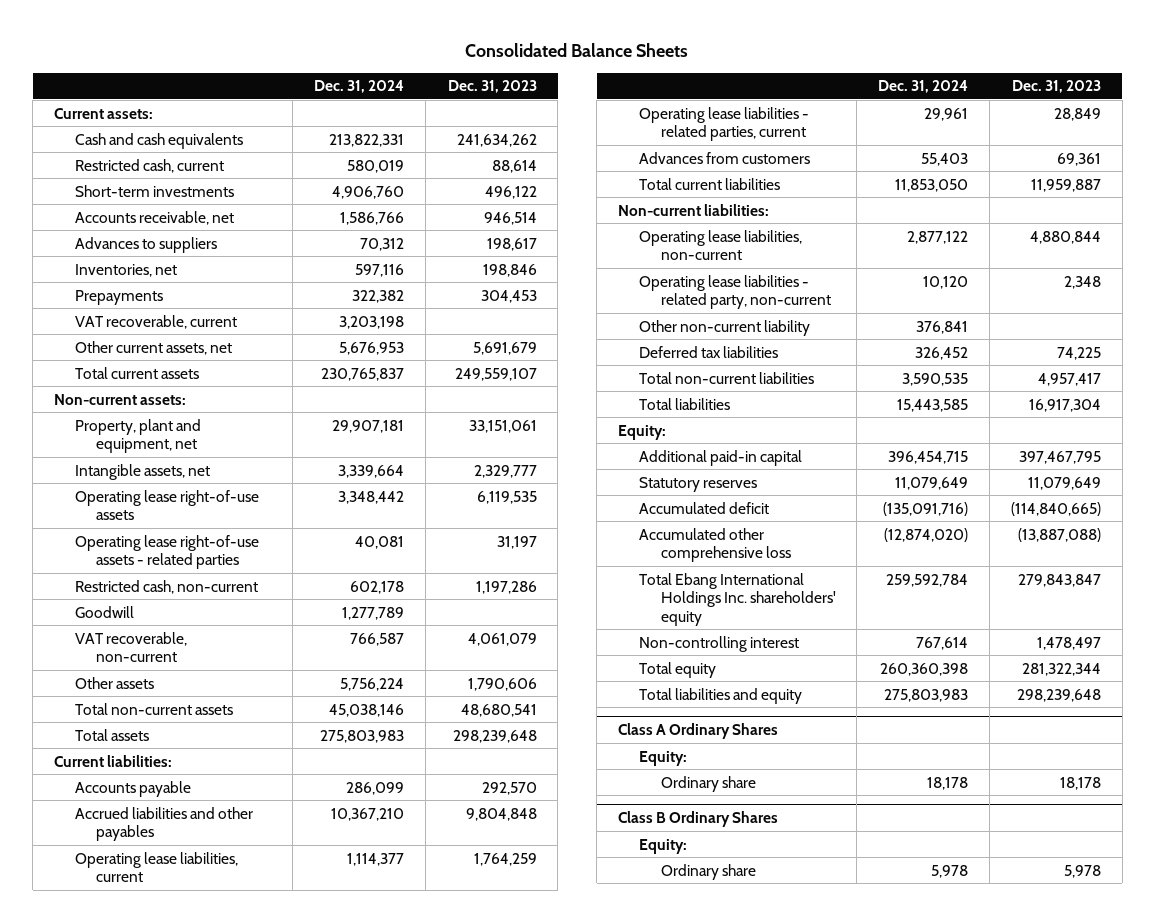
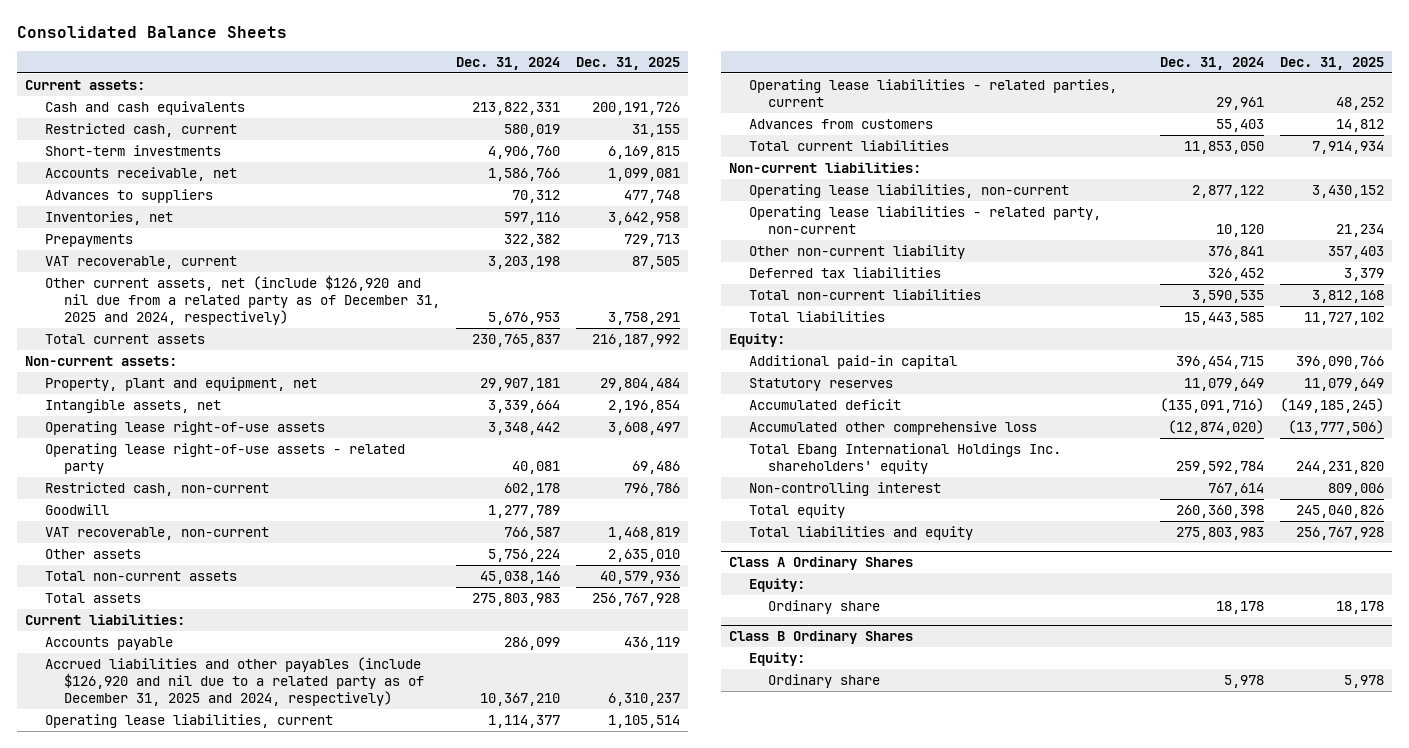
[447,80,537,94] Dec. 31, 2023 -> none
none -> [575,56,680,70] Dec. 31, 2025
[75,340,233,355] Other current assets, net -> [44,274,441,325] Other current assets, net (include $126,920 and nil due from a related party as of December 31, 2025 and 2024, respectively)
[75,534,260,570] Operating lease right-of-use assets - related parties -> [44,442,405,474] Operating lease right-of-use assets - related party
[75,806,254,842] Accrued liabilities and other payables -> [44,656,425,706] Accrued liabilities and other payables (include $126,920 and nil due to a related party as of December 31, 2025 and 2024, respectively)

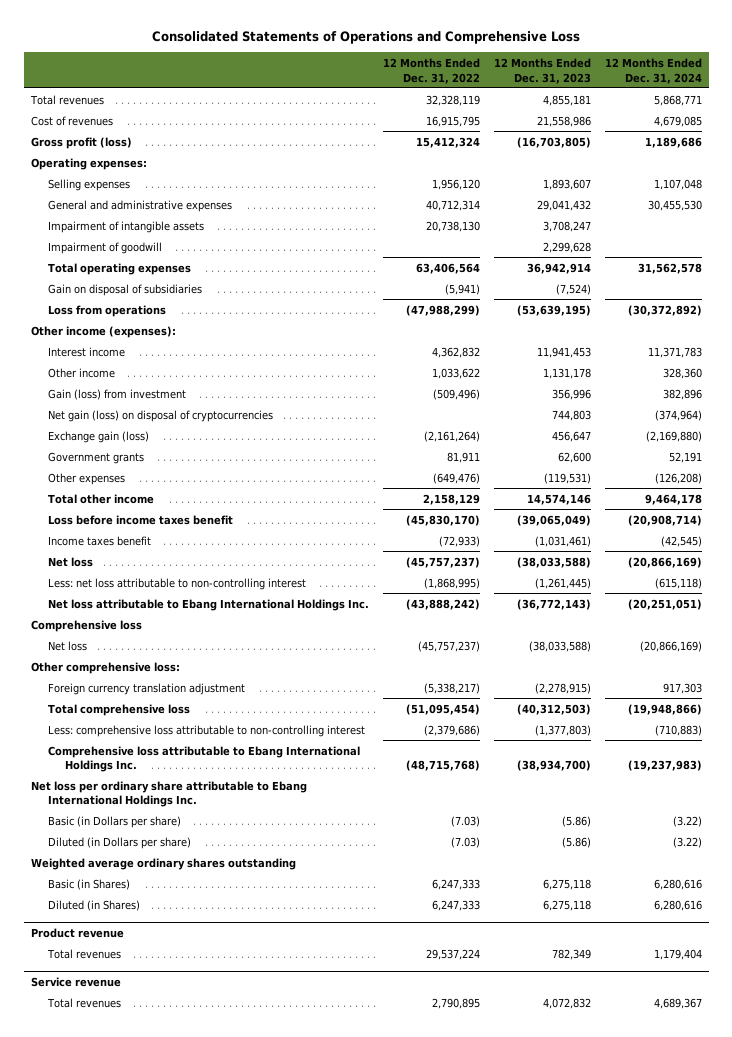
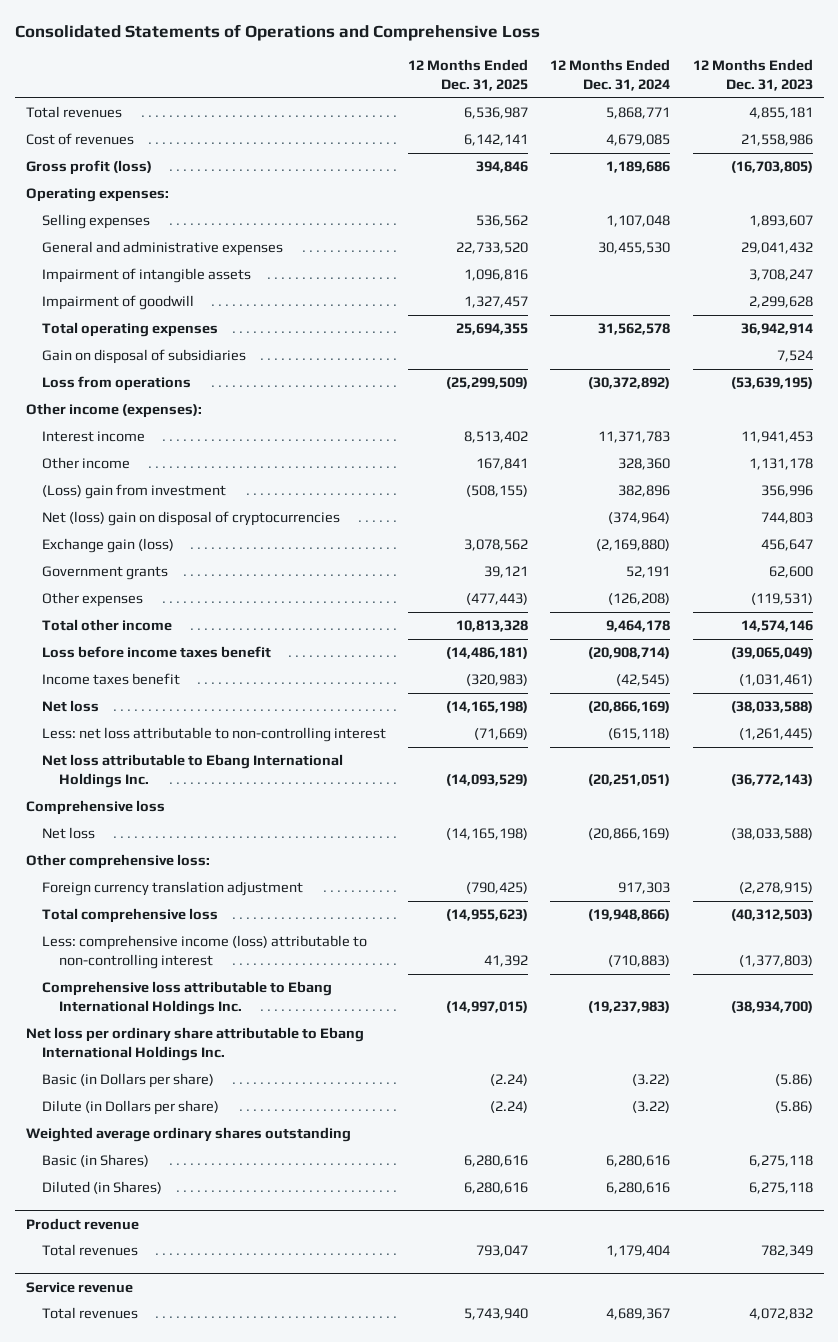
[382,58,480,84] 12 Months Ended Dec. 31, 2022 -> none
none -> [408,59,529,92] 12 Months Ended Dec. 31, 2025
[555,283,591,295] (7,524) -> [776,350,813,363] 7,524
[47,388,186,400] Gain (loss) from investment -> [42,484,227,500] (Loss) gain from investment
[47,409,273,422] Net gain (loss) on disposal of cryptocurrencies -> [42,511,341,527] Net (loss) gain on disposal of cryptocurrencies
[47,724,365,737] Less: comprehensive loss attributable to non-controlling interest -> [42,935,368,970] Less: comprehensive income (loss) attributable to non-controlling interest
[47,836,191,849] Diluted (in Dollars per share) -> [42,1100,220,1116] Dilute (in Dollars per share)

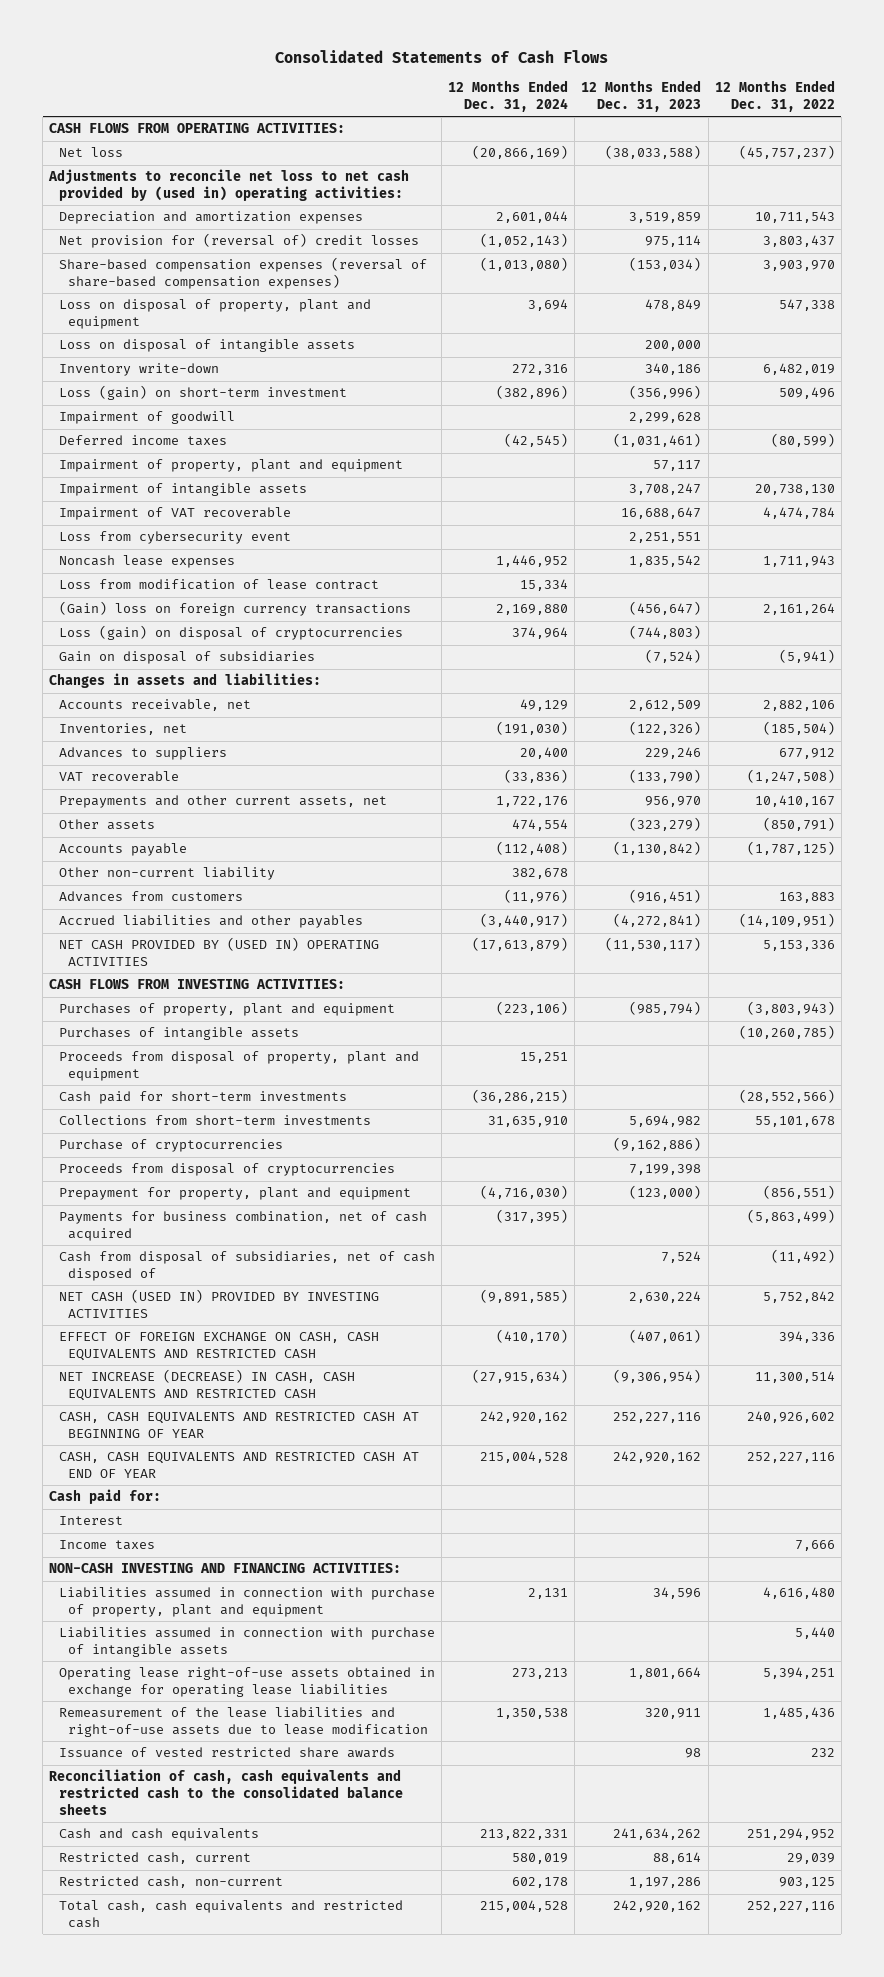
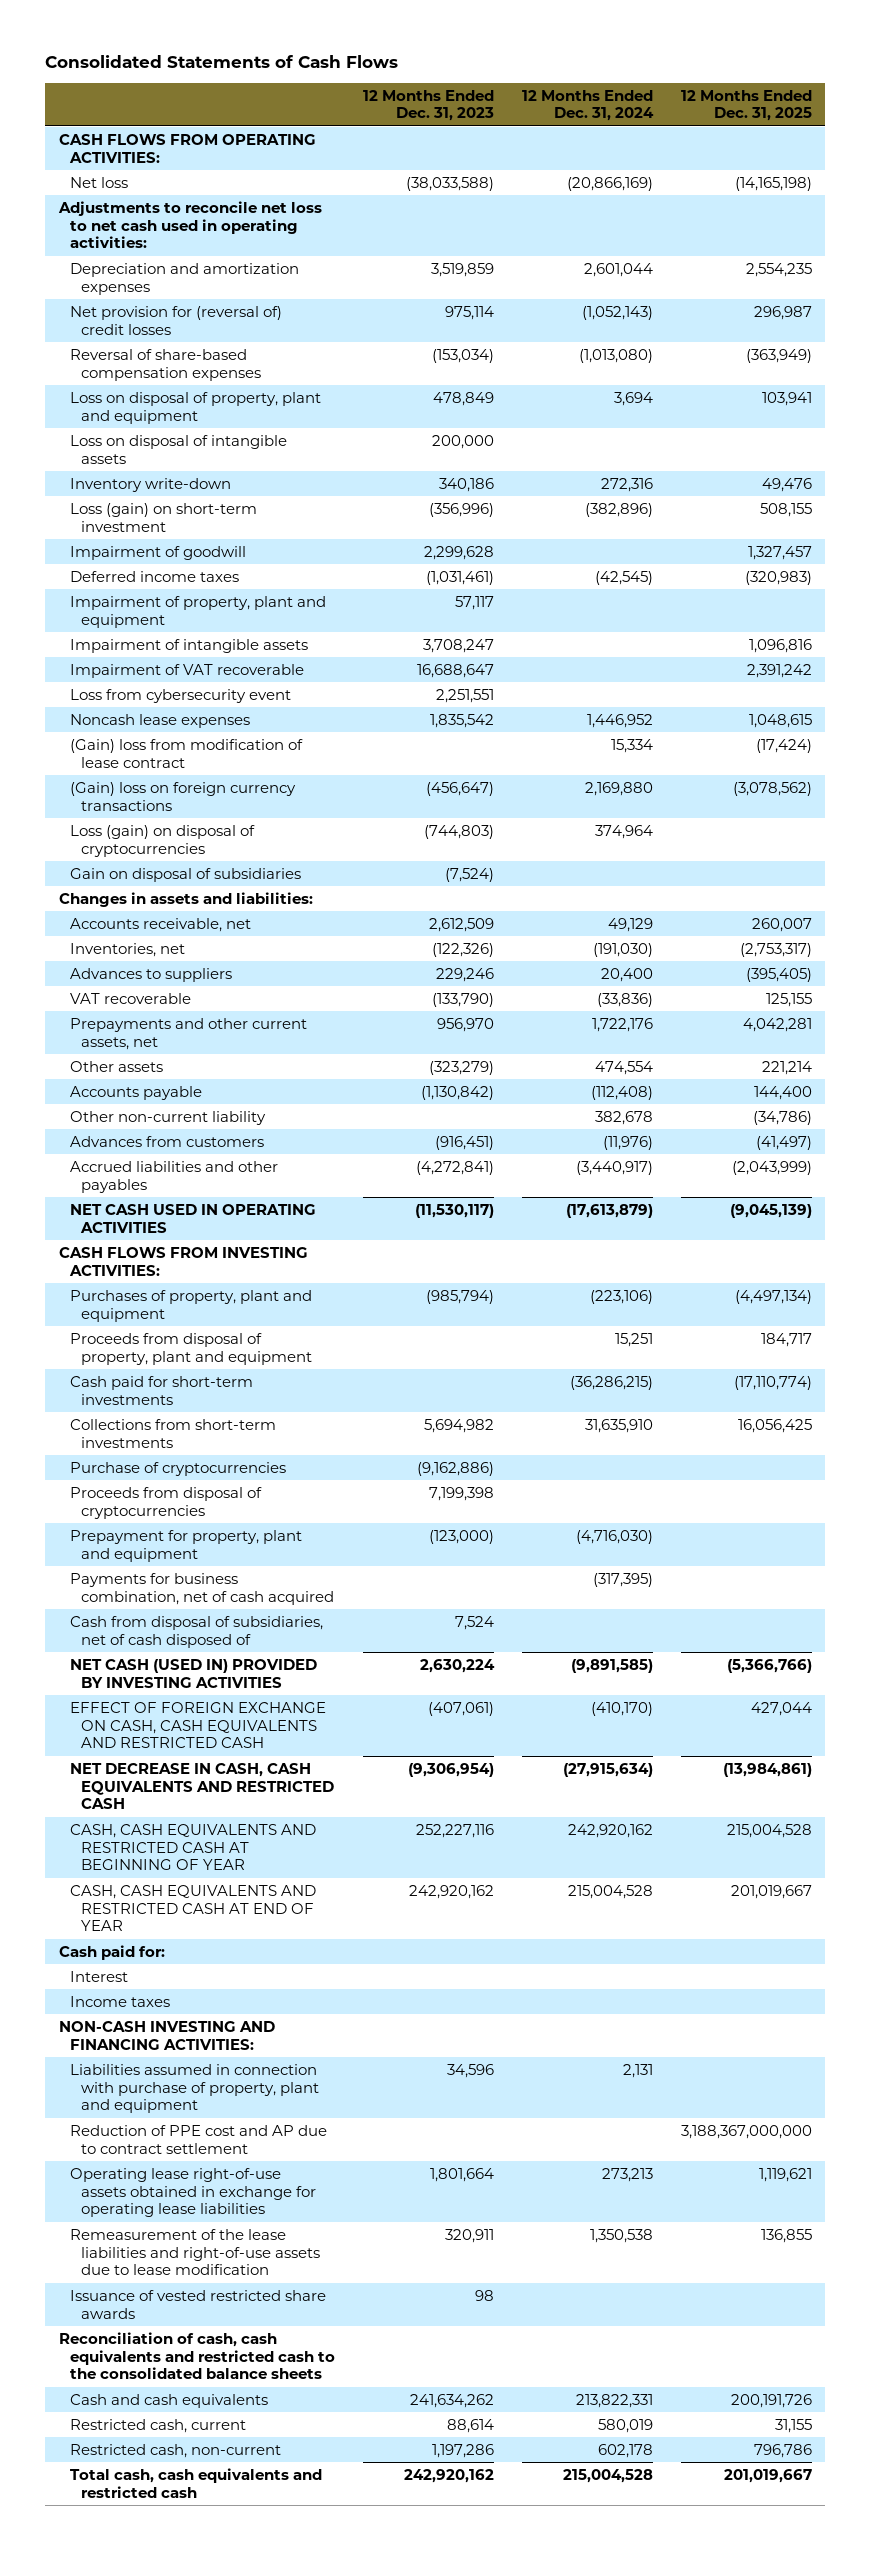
[714,80,835,113] 12 Months Ended Dec. 31, 2022 -> none
none -> [680,89,812,122] 12 Months Ended Dec. 31, 2025
[48,169,410,202] Adjustments to reconcile net loss to net cash provided by (used in) operating activities: -> [57,200,322,249] Adjustments to reconcile net loss to net cash used in operating activities:
[58,257,427,290] Share-based compensation expenses (reversal of share-based compensation expenses) -> [69,348,262,381] Reversal of share-based compensation expenses
[58,579,379,591] Loss from modification of lease contract -> [69,738,303,768] (Gain) loss from modification of lease contract
[58,937,379,967] NET CASH PROVIDED BY (USED IN) OPERATING ACTIVITIES -> [69,1203,316,1233] NET CASH USED IN OPERATING ACTIVITIES
[58,1027,299,1041] Purchases of intangible assets -> none
[58,1369,355,1402] NET INCREASE (DECREASE) IN CASH, CASH EQUIVALENTS AND RESTRICTED CASH -> [69,1762,335,1810] NET DECREASE IN CASH, CASH EQUIVALENTS AND RESTRICTED CASH
[58,1627,435,1658] Liabilities assumed in connection with purchase of intangible assets -> none
none -> [69,2124,327,2154] Reduction of PPE cost and AP due to contract settlement

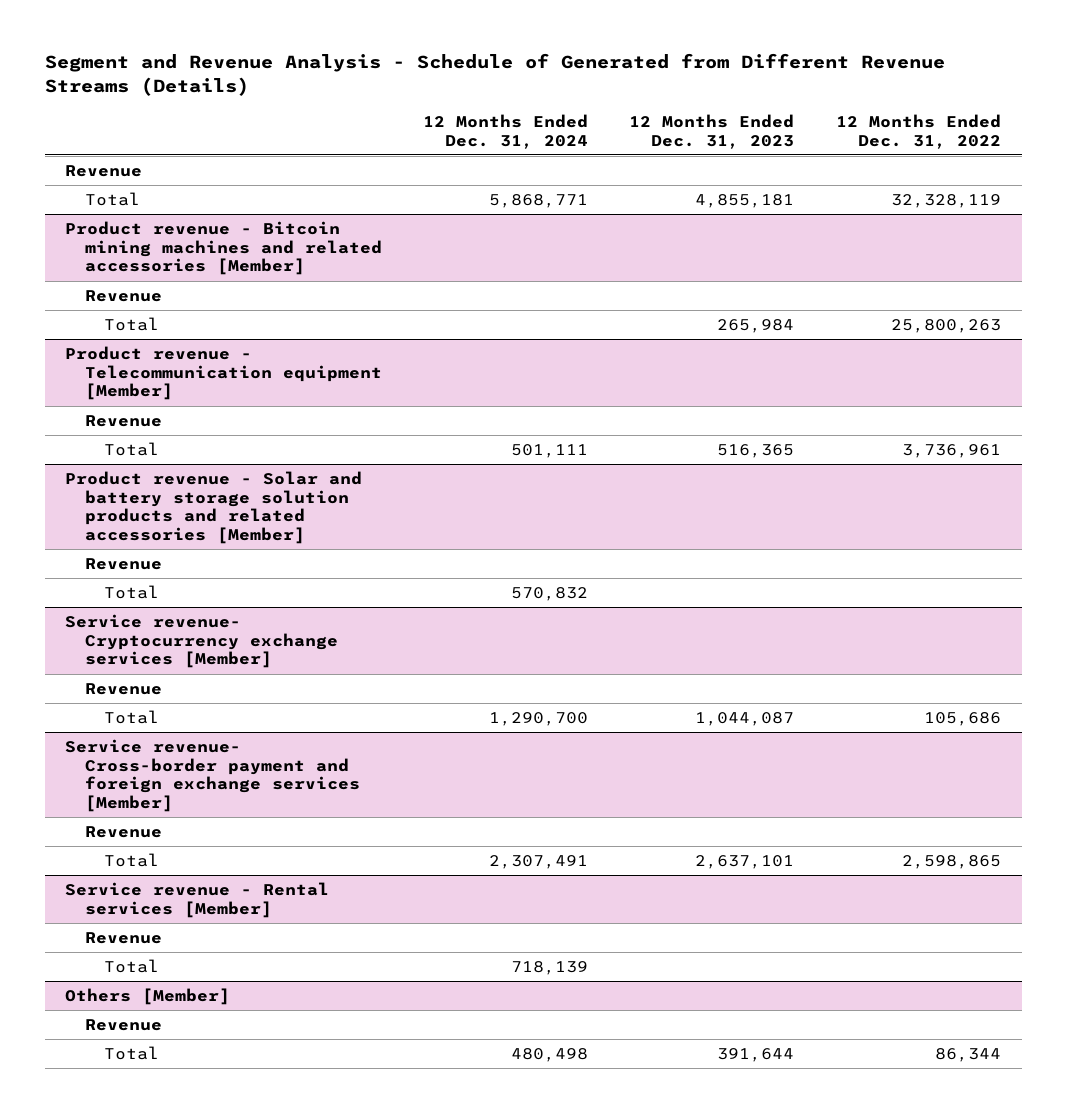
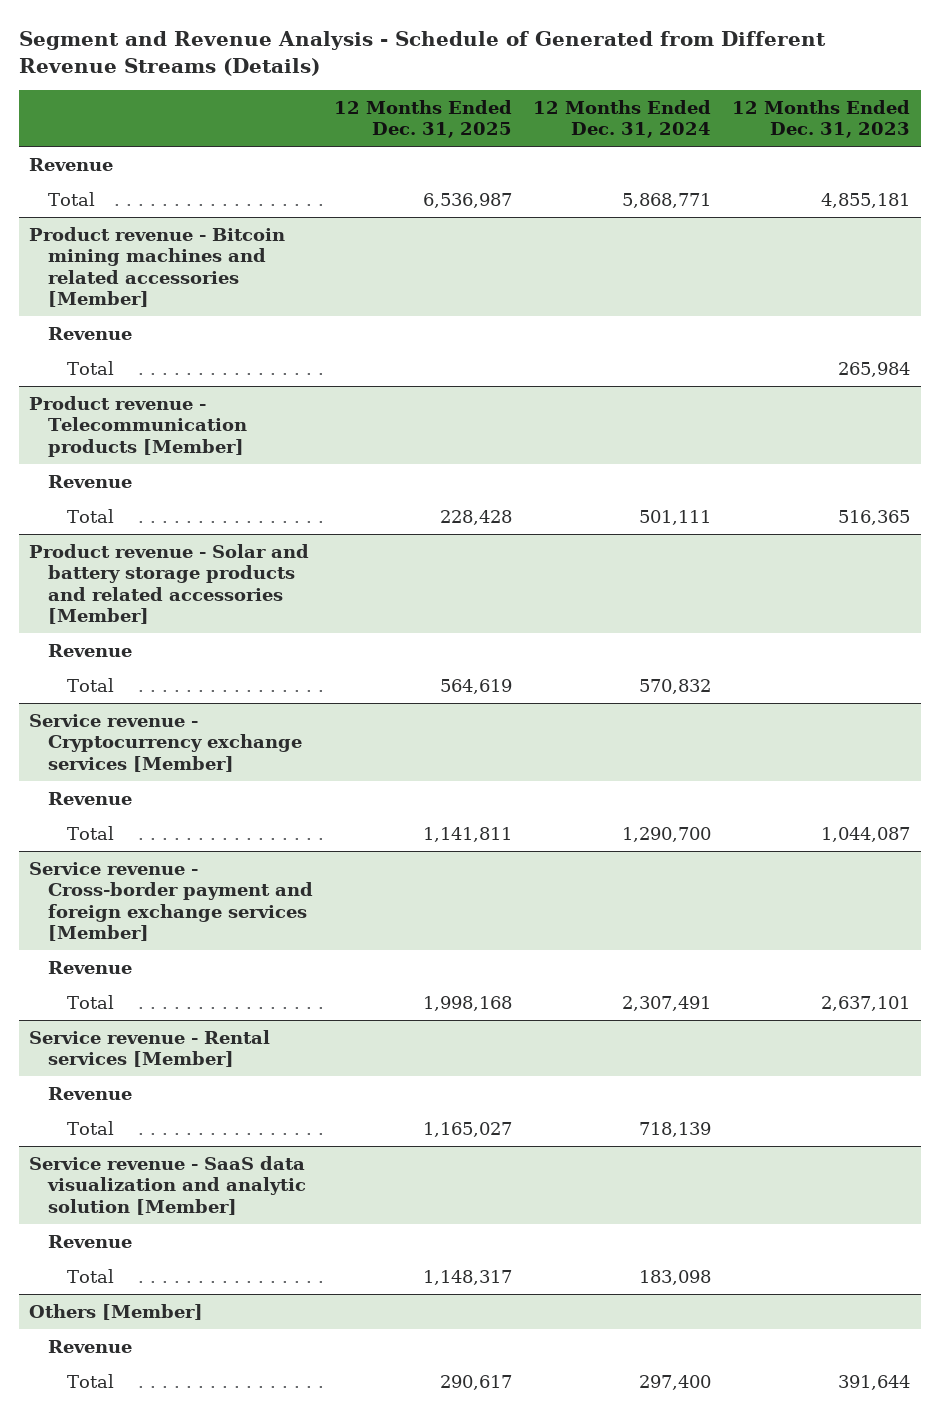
[835,114,1001,149] 12 Months Ended Dec. 31, 2022 -> none
none -> [334,99,513,139] 12 Months Ended Dec. 31, 2025
[65,345,382,401] Product revenue - Telecommunication equipment [Member] -> [29,395,248,457] Product revenue - Telecommunication products [Member]
[65,470,363,545] Product revenue - Solar and battery storage solution products and related accessories [Member] -> [29,543,310,625] Product revenue - Solar and battery storage products and related accessories [Member]
[65,613,338,669] Service revenue- Cryptocurrency exchange services [Member] -> [29,713,303,772] Service revenue - Cryptocurrency exchange services [Member]
[65,738,360,813] Service revenue- Cross-border payment and foreign exchange services [Member] -> [29,861,314,942] Service revenue - Cross-border payment and foreign exchange services [Member]
none -> [29,1155,307,1215] Service revenue - SaaS data visualization and analytic solution [Member]
none -> [48,1234,133,1248] Revenue
none -> [67,1268,115,1283] Total
[511,1047,589,1062] 480,498 -> [639,1374,712,1390] 297,400

